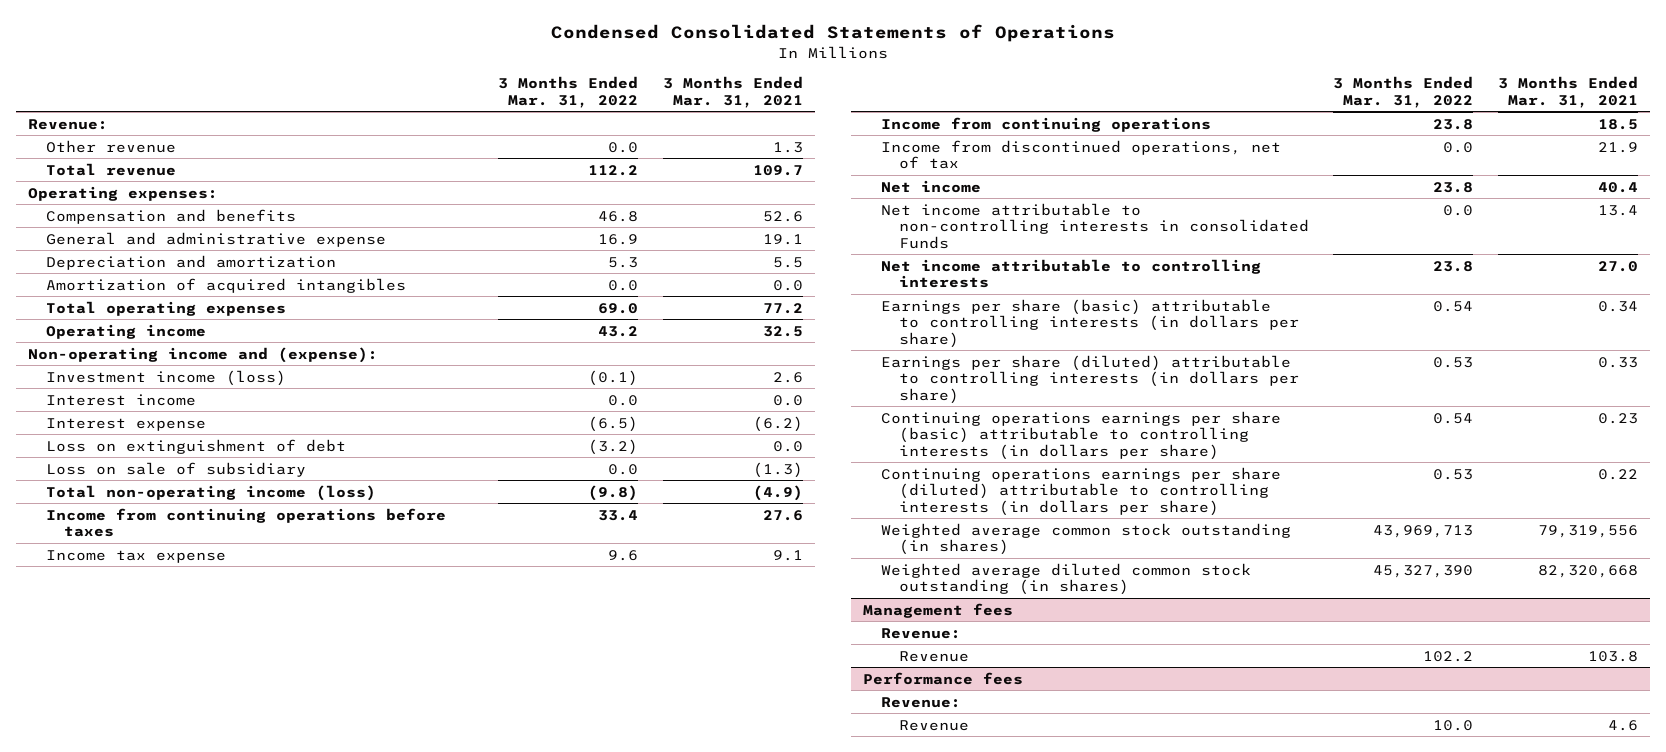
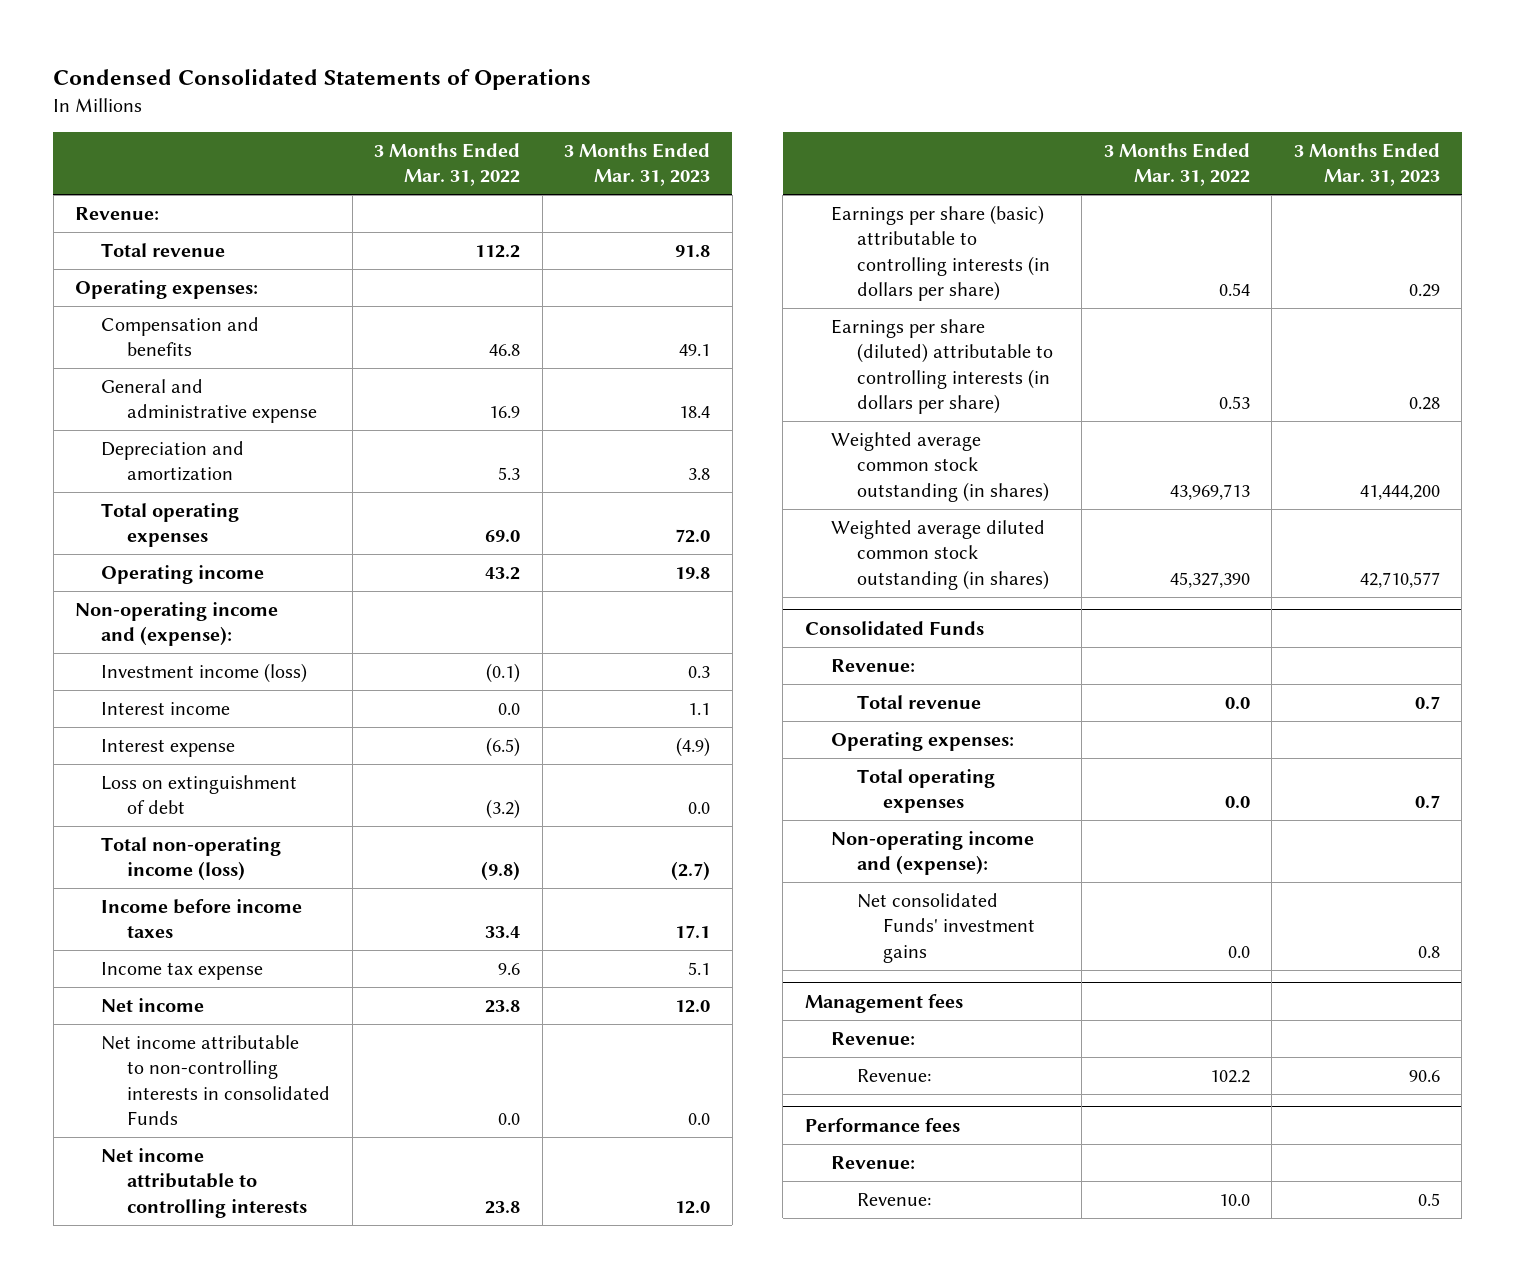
[662,76,803,108] 3 Months Ended Mar. 31, 2021 -> none
none -> [564,142,711,187] 3 Months Ended Mar. 31, 2023
[46,139,177,153] Other revenue -> none
[46,277,407,293] Amortization of acquired intangibles -> none
[46,461,307,477] Loss on sale of subsidiary -> none
[46,507,447,538] Income from continuing operations before taxes -> [101,898,303,939] Income before income taxes
[880,116,1211,132] Income from continuing operations -> none
[880,139,1281,170] Income from discontinued operations, net of tax -> none
[880,410,1281,460] Continuing operations earnings per share (basic) attributable to controlling interests (in dollars per share) -> none
[880,466,1281,516] Continuing operations earnings per share (diluted) attributable to controlling interests (in dollars per share) -> none
none -> [804,620,984,635] Consolidated Funds
none -> [830,658,915,672] Revenue:
none -> [856,694,981,709] Total revenue
none -> [830,731,1014,751] Operating expenses:
none -> [856,768,995,814] Total operating expenses
none -> [830,830,1034,876] Non-operating income and (expense):
none -> [856,892,1035,963] Net consolidated Funds' investment gains
[898,650,969,662] Revenue -> [856,1068,931,1082] Revenue:
[898,719,969,731] Revenue -> [856,1192,931,1206] Revenue:

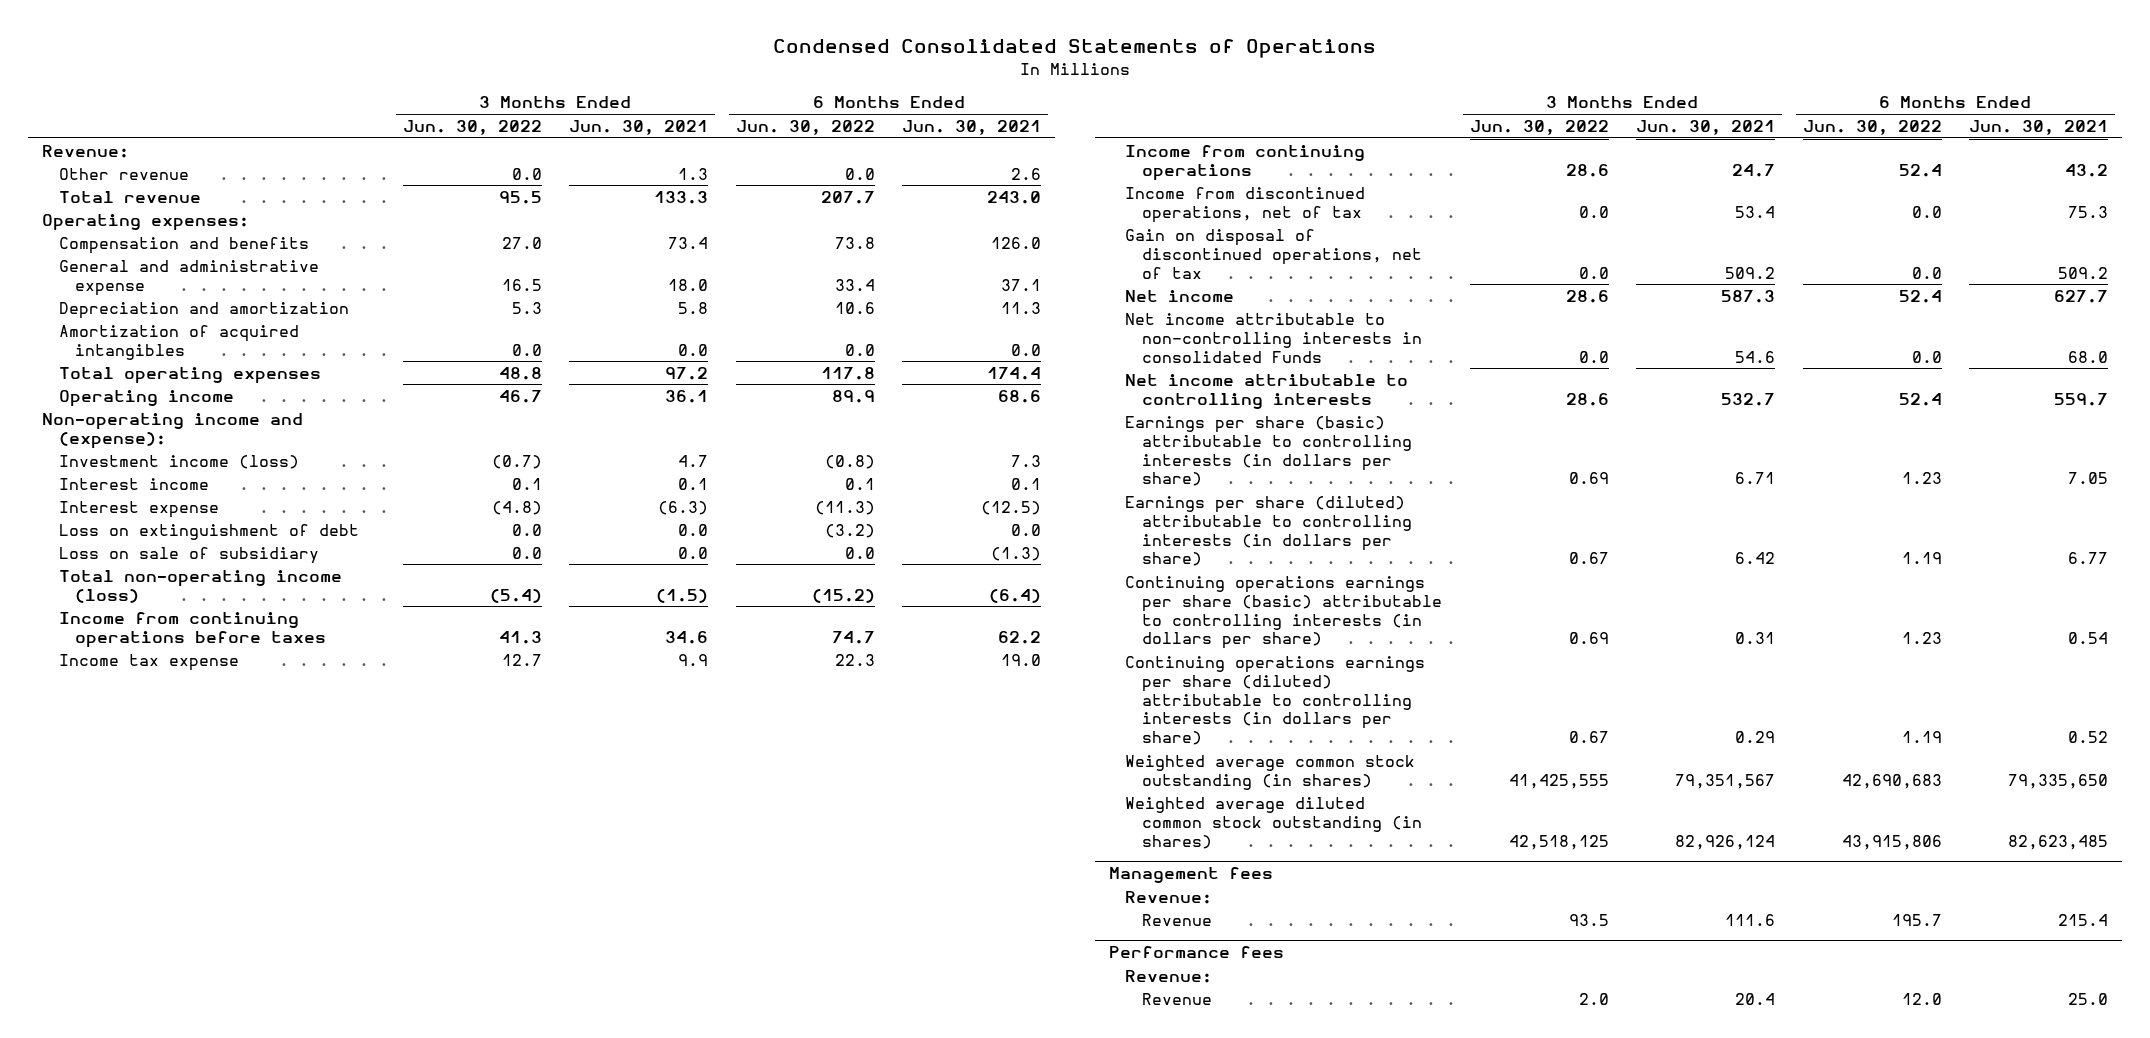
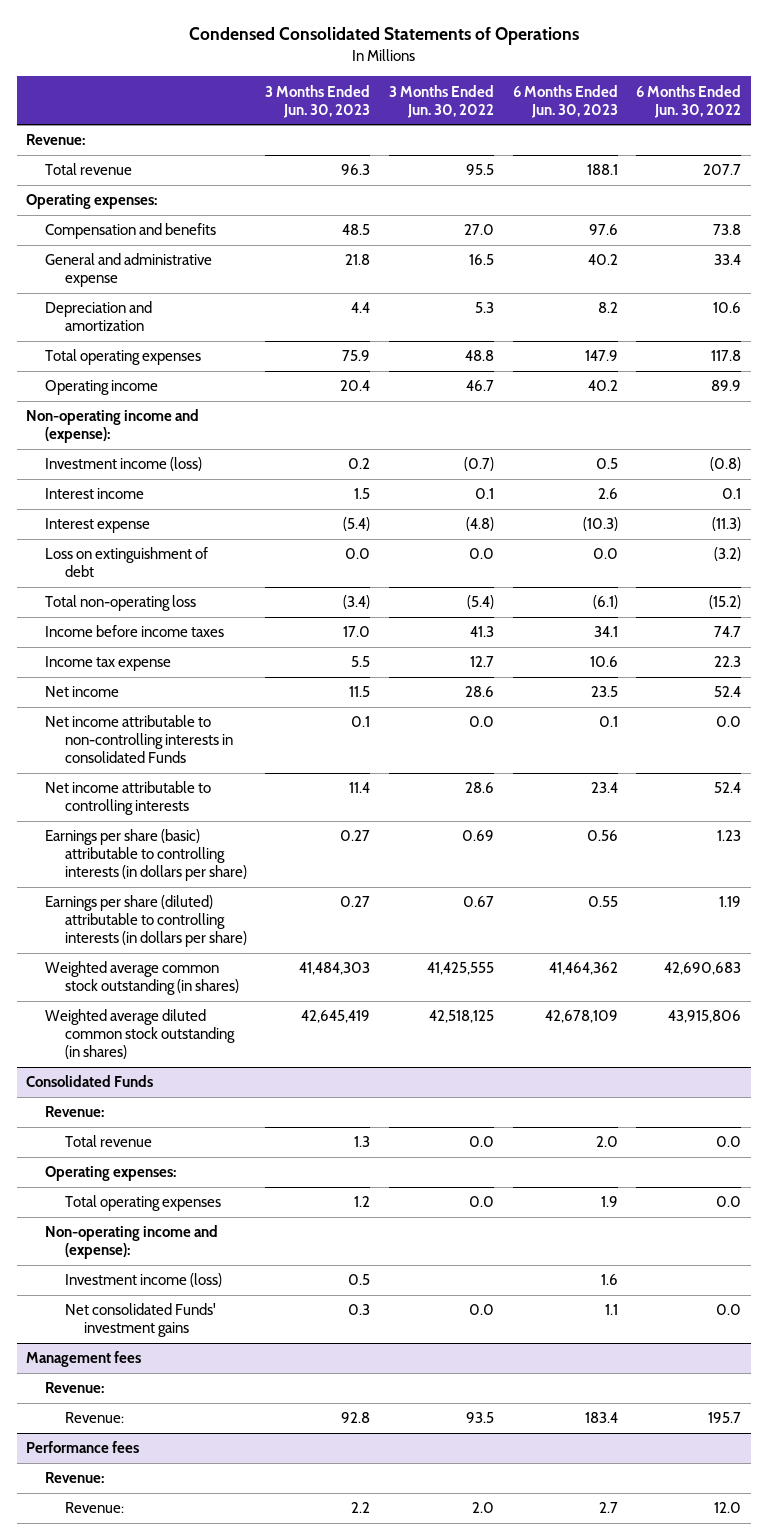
[569,119,709,135] Jun. 30, 2021 -> none
[902,119,1042,135] Jun. 30, 2021 -> none
none -> [265,84,371,118] 3 Months Ended Jun. 30, 2023
none -> [512,84,618,118] 6 Months Ended Jun. 30, 2023
[58,167,189,180] Other revenue -> none
[58,324,299,360] Amortization of acquired intangibles -> none
[58,546,319,564] Loss on sale of subsidiary -> none
[58,569,342,603] Total non-operating income (loss) -> [45,595,197,612] Total non-operating loss
[58,611,327,648] Income from continuing operations before taxes -> [45,625,225,638] Income before income taxes
[1125,144,1366,181] Income from continuing operations -> none
[1125,186,1366,223] Income from discontinued operations, net of tax -> none
[1125,228,1422,279] Gain on disposal of discontinued operations, net of tax -> none
[1125,575,1442,650] Continuing operations earnings per share (basic) attributable to controlling interests (in dollars per share) -> none
[1125,655,1426,746] Continuing operations earnings per share (diluted) attributable to controlling interests (in dollars per share) -> none
none -> [26,1075,154,1088] Consolidated Funds
none -> [45,1106,105,1118] Revenue:
none -> [64,1135,152,1148] Total revenue
none -> [45,1166,177,1182] Operating expenses:
none -> [64,1195,221,1212] Total operating expenses
none -> [45,1225,219,1260] Non-operating income and (expense):
none -> [64,1273,222,1288] Investment income (loss)
none -> [64,1303,216,1338] Net consolidated Funds' investment gains
[1141,913,1212,926] Revenue -> [64,1412,124,1424] Revenue:
[1141,992,1212,1005] Revenue -> [64,1502,124,1514] Revenue:

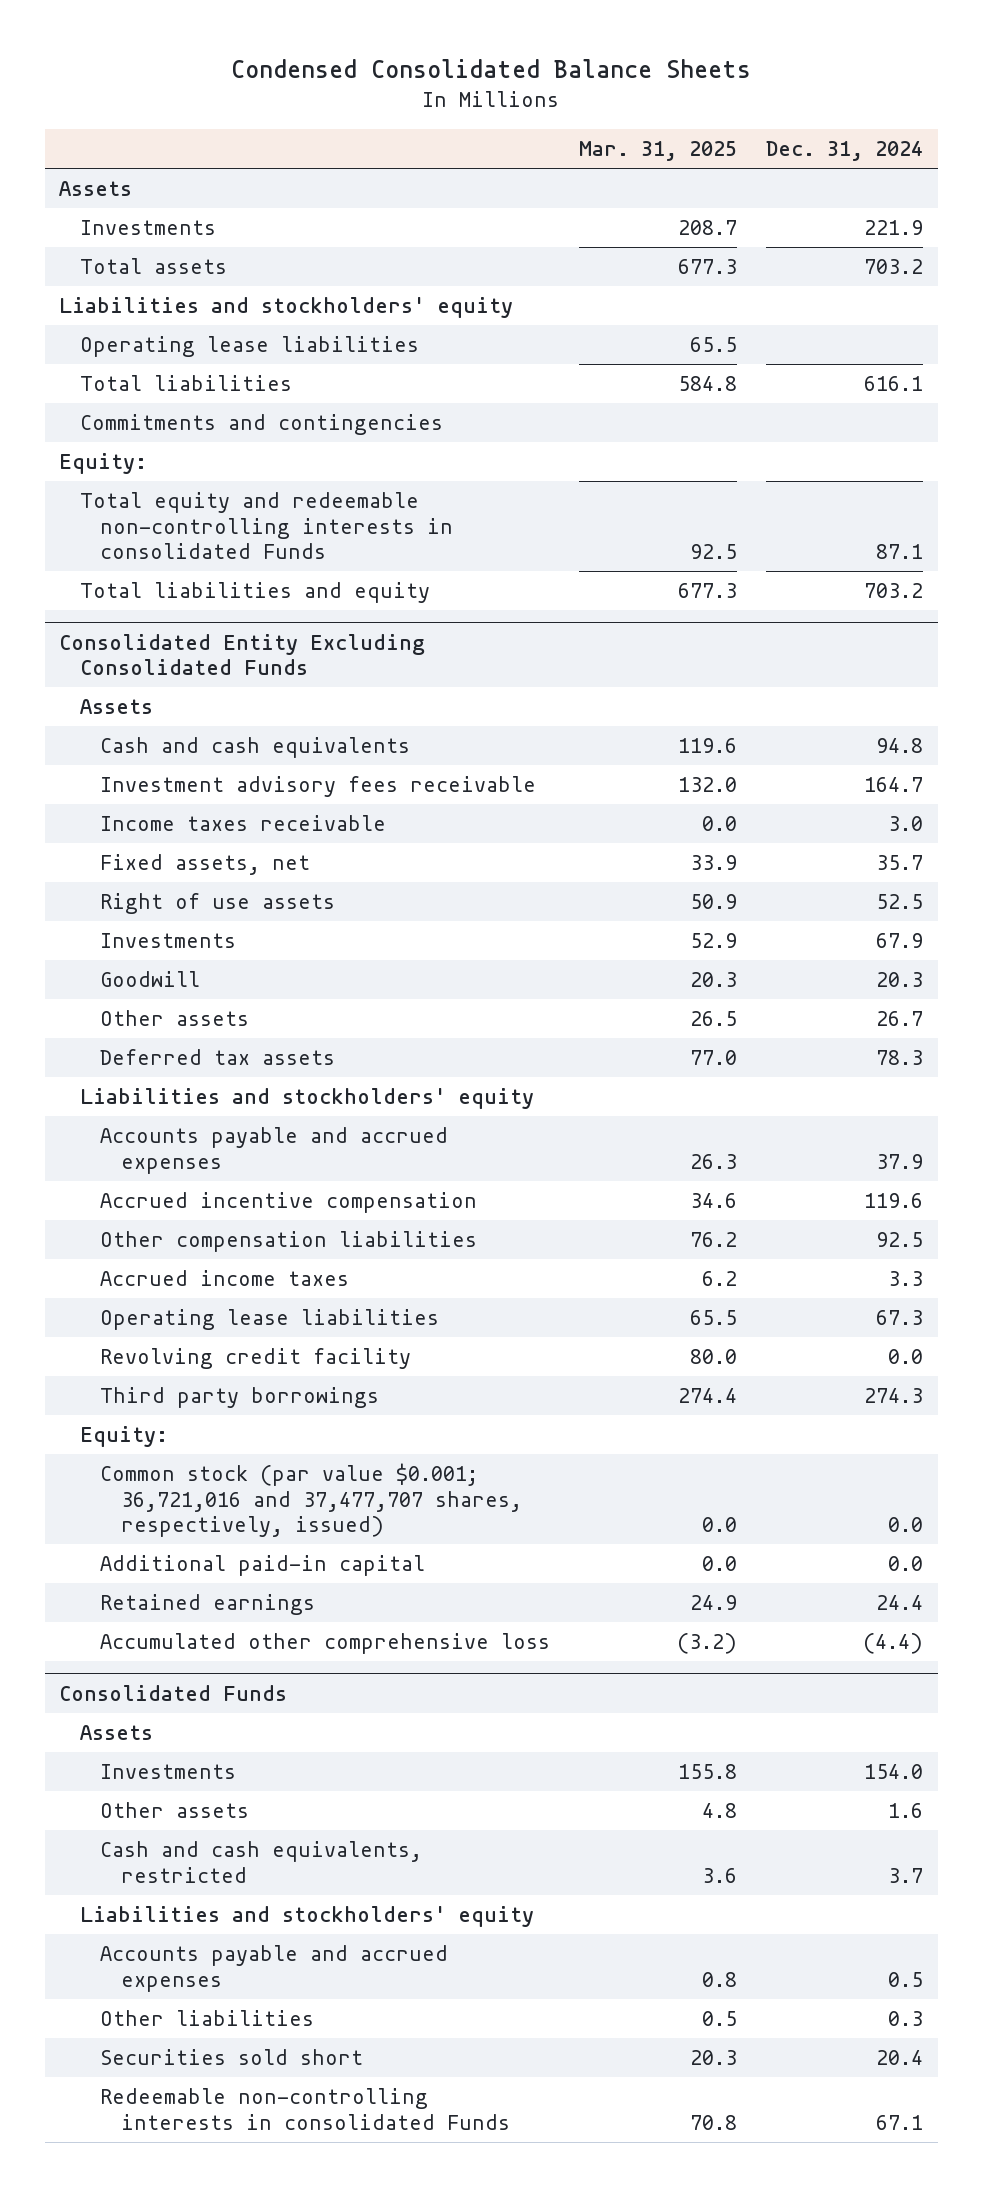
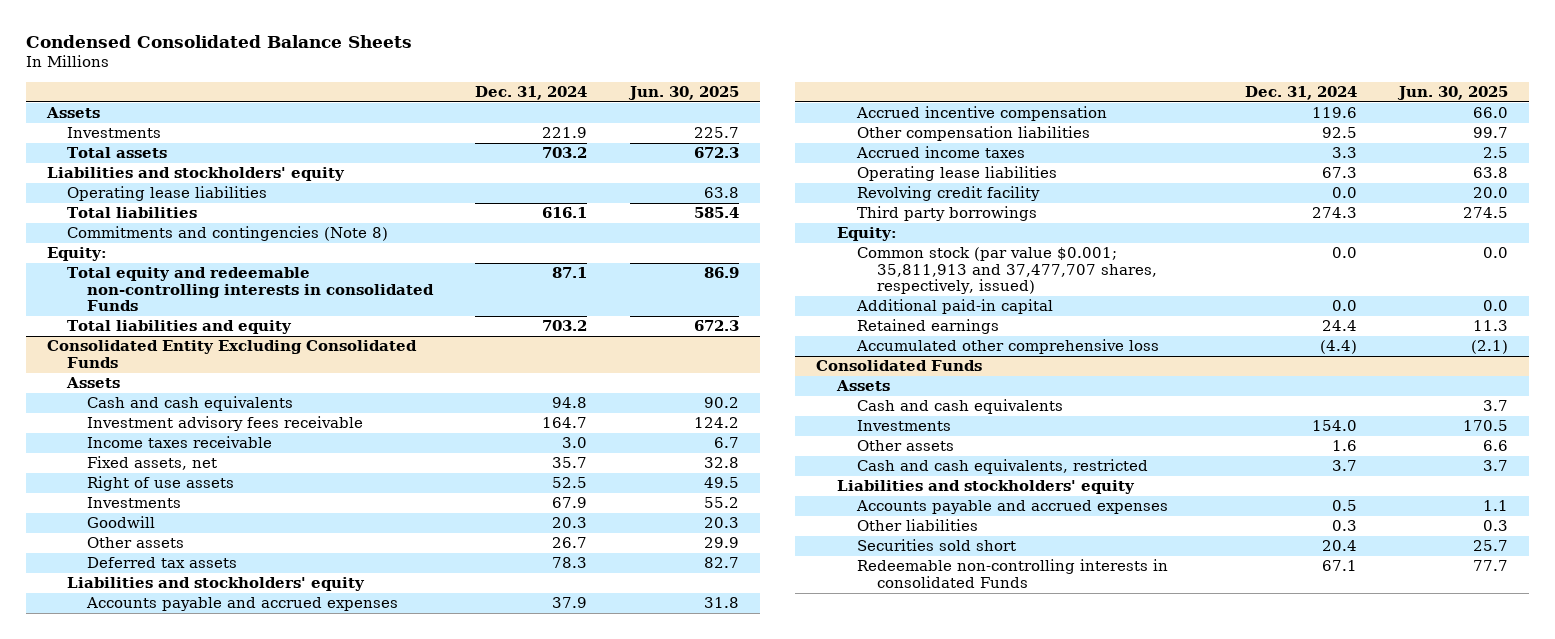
[579,140,738,161] Mar. 31, 2025 -> none
none -> [627,85,739,100] Jun. 30, 2025
[79,414,443,436] Commitments and contingencies -> [67,226,389,242] Commitments and contingencies (Note 8)
[100,1463,523,1537] Common stock (par value $0.001; 36,721,016 and 37,477,707 shares, respectively, issued) -> [856,247,1157,295] Common stock (par value $0.001; 35,811,913 and 37,477,707 shares, respectively, issued)
none -> [856,399,1063,415] Cash and cash equivalents

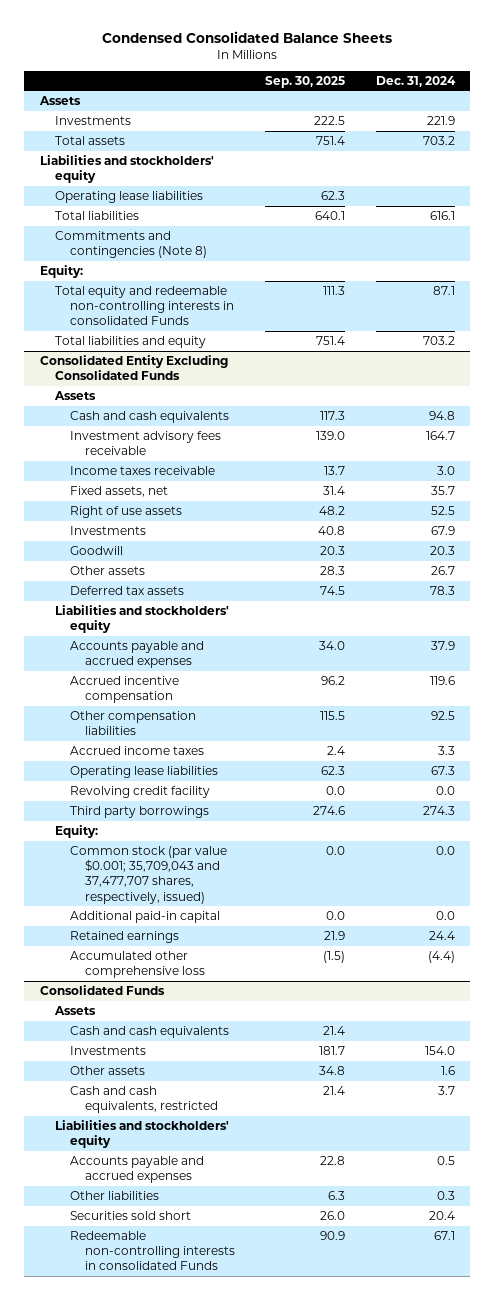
[627,85,739,100] Jun. 30, 2025 -> none
none -> [265,75,346,88] Sep. 30, 2025
[856,247,1157,295] Common stock (par value $0.001; 35,811,913 and 37,477,707 shares, respectively, issued) -> [69,845,227,904] Common stock (par value $0.001; 35,709,043 and 37,477,707 shares, respectively, issued)

